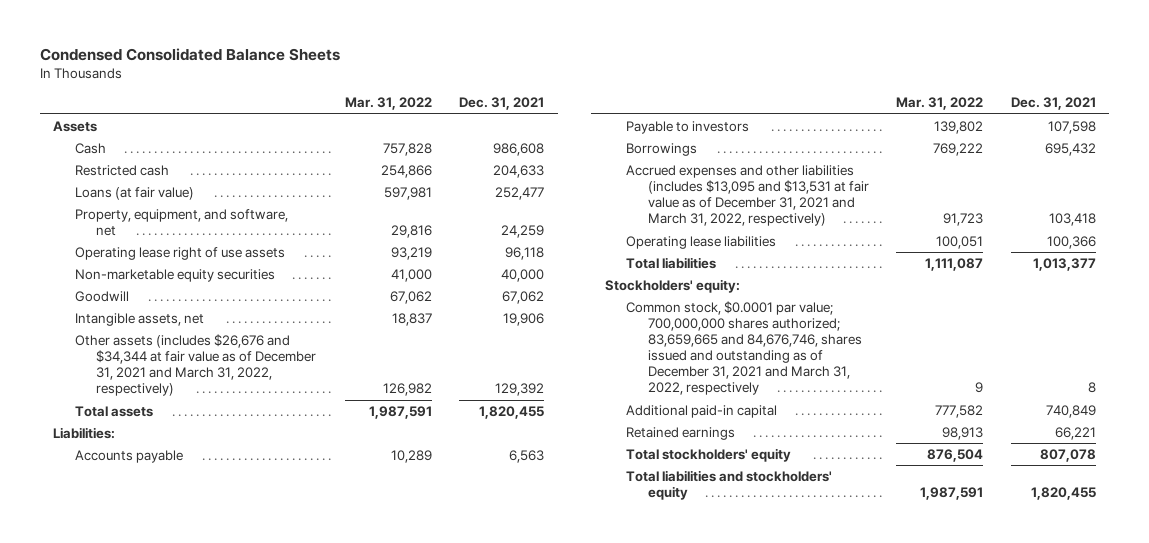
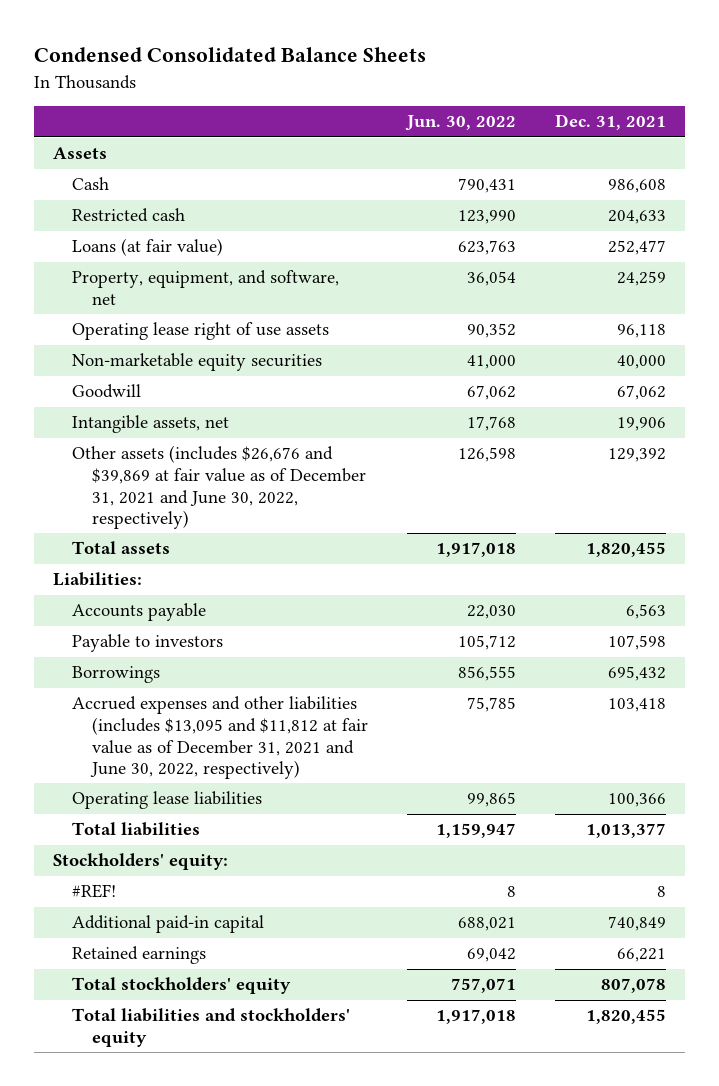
[344,97,432,111] Mar. 31, 2022 -> none
none -> [404,115,516,132] Jun. 30, 2022
[74,333,317,397] Other assets (includes $26,676 and $34,344 at fair value as of December 31, 2021 and March 31, 2022, respectively) -> [72,445,366,530] Other assets (includes $26,676 and $39,869 at fair value as of December 31, 2021 and June 30, 2022, respectively)
[626,164,869,227] Accrued expenses and other liabilities (includes $13,095 and $13,531 at fair value as of December 31, 2021 and March 31, 2022, respectively) -> [72,696,368,780] Accrued expenses and other liabilities (includes $13,095 and $11,812 at fair value as of December 31, 2021 and June 30, 2022, respectively)
[626,300,862,396] Common stock, $0.0001 par value; 700,000,000 shares authorized; 83,659,665 and 84,676,746, shares issued and outstanding as of December 31, 2021 and March 31, 2022, respectively -> [72,884,117,899] #REF!

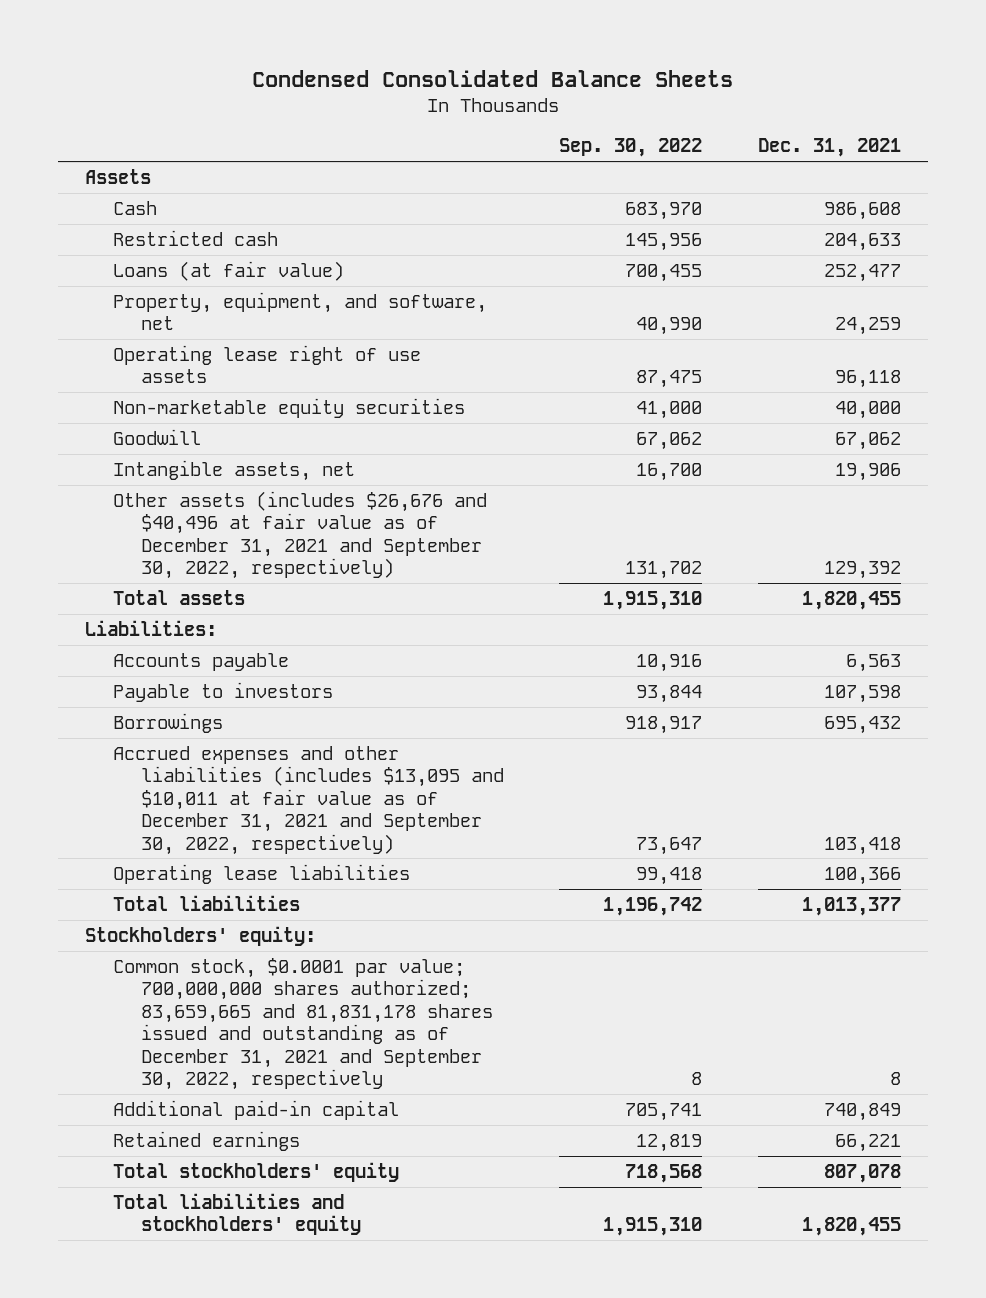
[404,115,516,132] Jun. 30, 2022 -> none
none -> [559,138,703,158] Sep. 30, 2022
[72,445,366,530] Other assets (includes $26,676 and $39,869 at fair value as of December 31, 2021 and June 30, 2022, respectively) -> [113,490,488,580] Other assets (includes $26,676 and $40,496 at fair value as of December 31, 2021 and September 30, 2022, respectively)
[72,696,368,780] Accrued expenses and other liabilities (includes $13,095 and $11,812 at fair value as of December 31, 2021 and June 30, 2022, respectively) -> [113,745,504,855] Accrued expenses and other liabilities (includes $13,095 and $10,011 at fair value as of December 31, 2021 and September 30, 2022, respectively)
[72,884,117,899] #REF! -> [113,957,493,1091] Common stock, $0.0001 par value; 700,000,000 shares authorized; 83,659,665 and 81,831,178 shares issued and outstanding as of December 31, 2021 and September 30, 2022, respectively

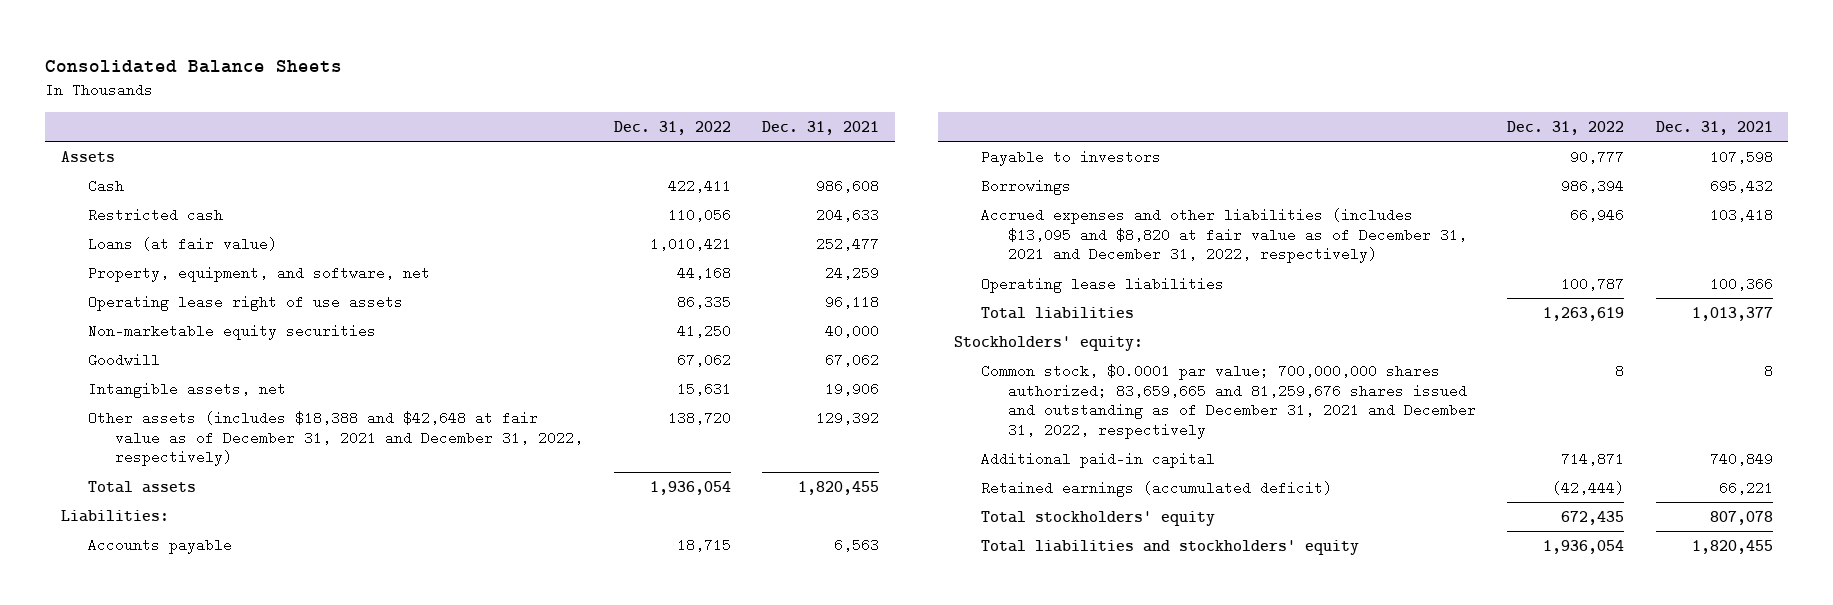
[252,69,734,87] Condensed Consolidated Balance Sheets -> [44,59,342,73] Consolidated Balance Sheets
[559,138,703,158] Sep. 30, 2022 -> none
none -> [614,120,732,135] Dec. 31, 2022
[113,490,488,580] Other assets (includes $26,676 and $40,496 at fair value as of December 31, 2021 and September 30, 2022, respectively) -> [87,410,583,467] Other assets (includes $18,388 and $42,648 at fair value as of December 31, 2021 and December 31, 2022, respectively)
[113,745,504,855] Accrued expenses and other liabilities (includes $13,095 and $10,011 at fair value as of December 31, 2021 and September 30, 2022, respectively) -> [980,207,1468,264] Accrued expenses and other liabilities (includes $13,095 and $8,820 at fair value as of December 31, 2021 and December 31, 2022, respectively)
[113,957,493,1091] Common stock, $0.0001 par value; 700,000,000 shares authorized; 83,659,665 and 81,831,178 shares issued and outstanding as of December 31, 2021 and September 30, 2022, respectively -> [980,363,1477,440] Common stock, $0.0001 par value; 700,000,000 shares authorized; 83,659,665 and 81,259,676 shares issued and outstanding as of December 31, 2021 and December 31, 2022, respectively
[113,1130,301,1151] Retained earnings -> [980,480,1332,497] Retained earnings (accumulated deficit)

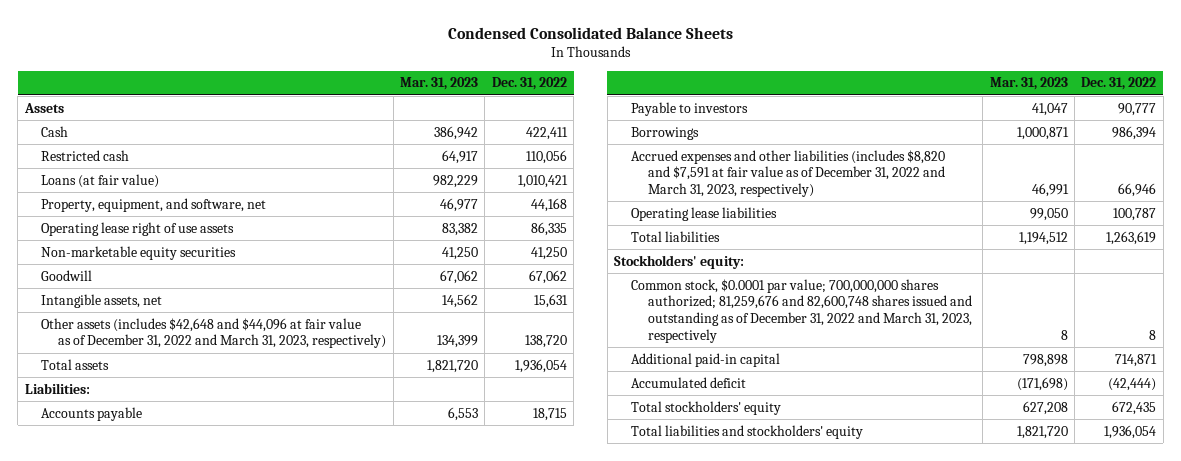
[44,59,342,73] Consolidated Balance Sheets -> [447,26,733,39] Condensed Consolidated Balance Sheets
[762,120,880,135] Dec. 31, 2021 -> none
none -> [399,77,478,91] Mar. 31, 2023
[87,410,583,467] Other assets (includes $18,388 and $42,648 at fair value as of December 31, 2021 and December 31, 2022, respectively) -> [41,317,387,349] Other assets (includes $42,648 and $44,096 at fair value as of December 31, 2022 and March 31, 2023, respectively)
[980,207,1468,264] Accrued expenses and other liabilities (includes $13,095 and $8,820 at fair value as of December 31, 2021 and December 31, 2022, respectively) -> [631,149,946,197] Accrued expenses and other liabilities (includes $8,820 and $7,591 at fair value as of December 31, 2022 and March 31, 2023, respectively)
[980,363,1477,440] Common stock, $0.0001 par value; 700,000,000 shares authorized; 83,659,665 and 81,259,676 shares issued and outstanding as of December 31, 2021 and December 31, 2022, respectively -> [631,278,972,343] Common stock, $0.0001 par value; 700,000,000 shares authorized; 81,259,676 and 82,600,748 shares issued and outstanding as of December 31, 2022 and March 31, 2023, respectively
[980,480,1332,497] Retained earnings (accumulated deficit) -> [631,376,747,388] Accumulated deficit

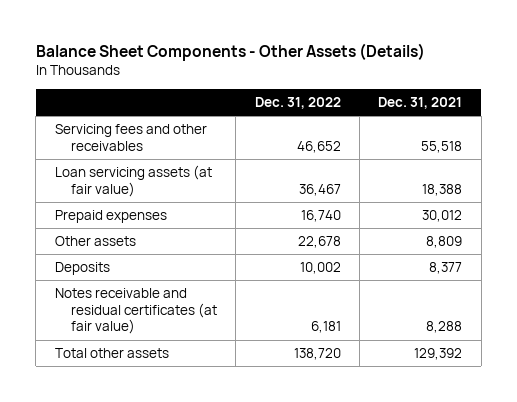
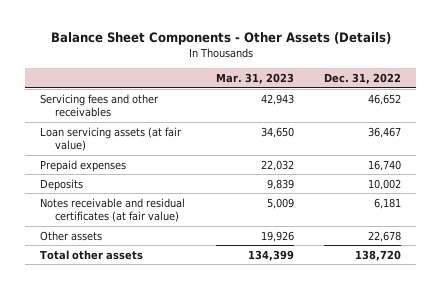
[378,97,463,110] Dec. 31, 2021 -> none
none -> [215,72,294,84] Mar. 31, 2023
[54,236,136,247] Other assets -> [40,230,103,241] Other assets

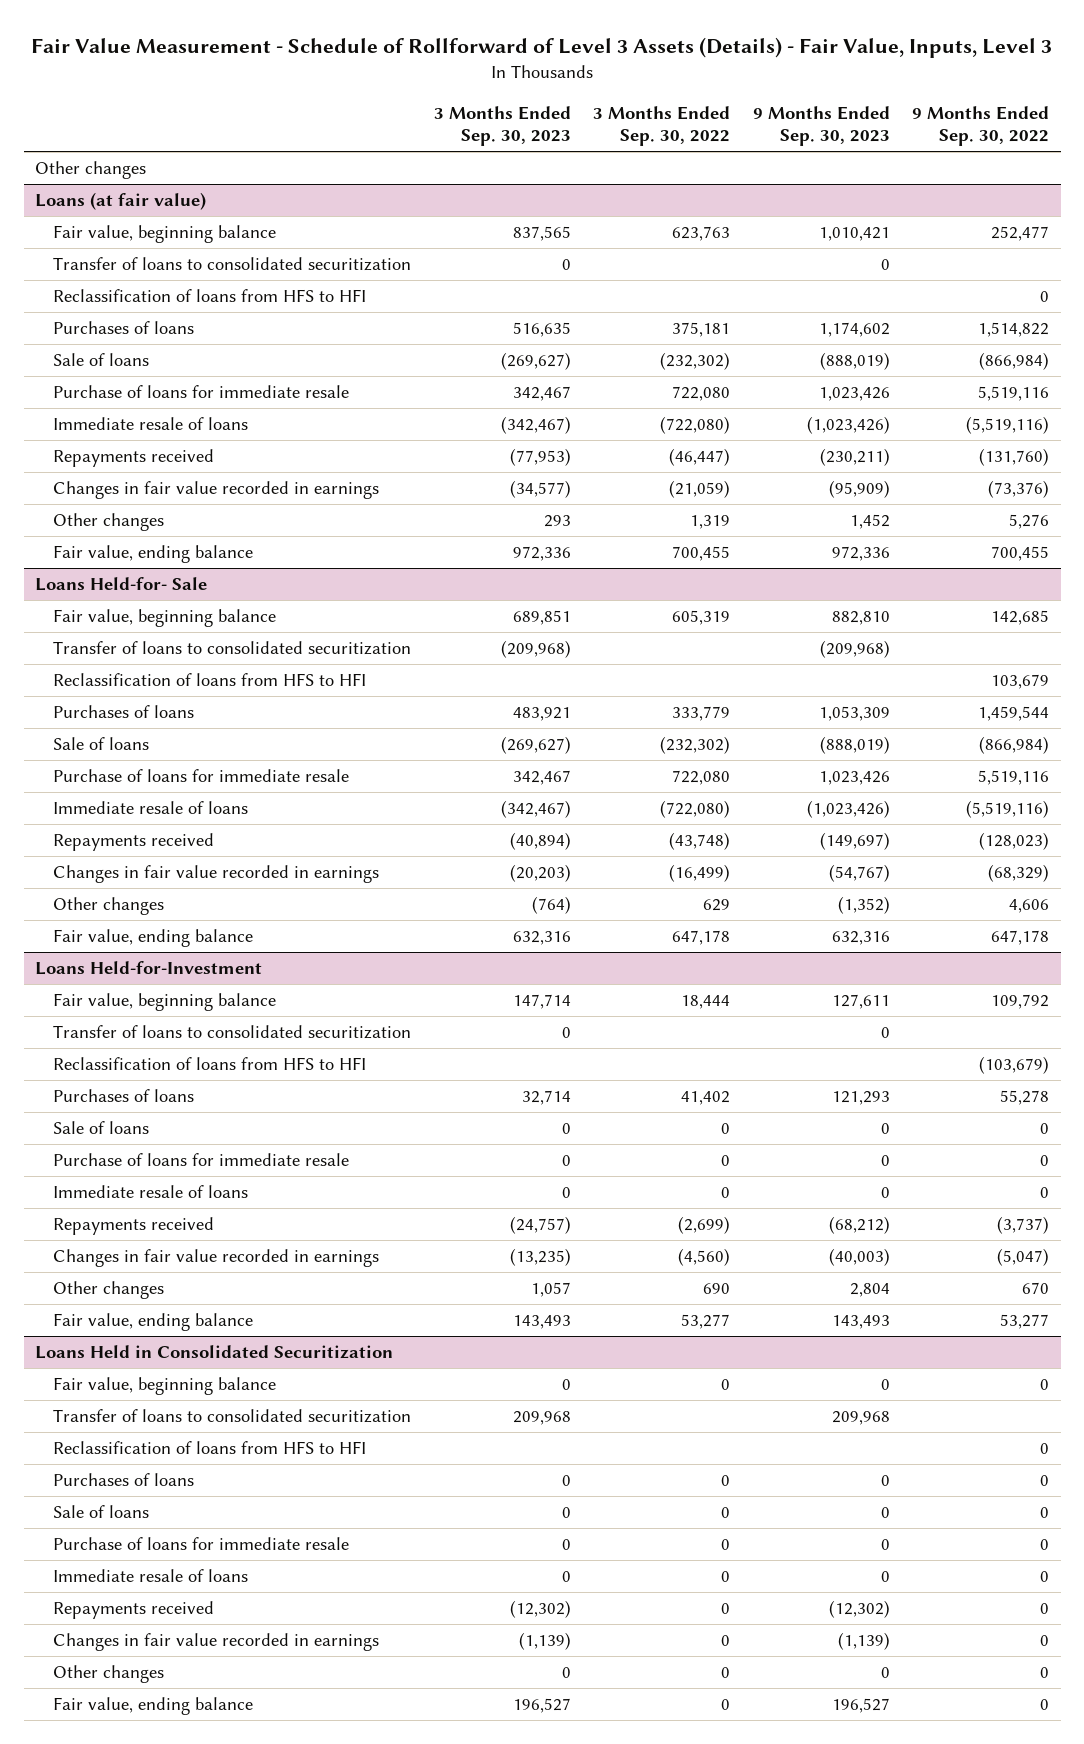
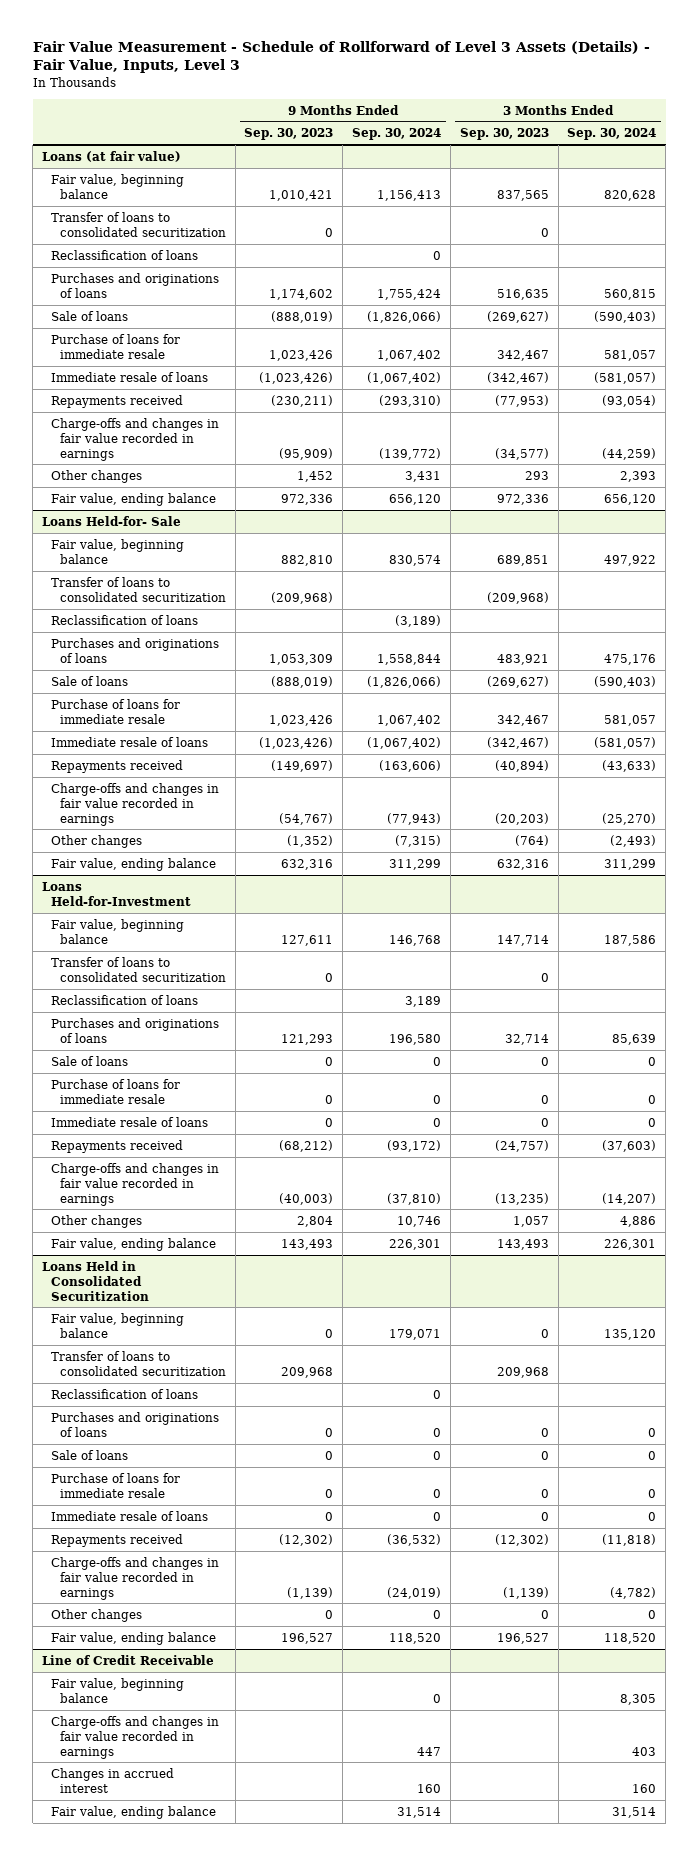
[593,106,731,147] 3 Months Ended Sep. 30, 2022 -> none
[912,106,1050,147] 9 Months Ended Sep. 30, 2022 -> none
none -> [352,128,442,141] Sep. 30, 2024
none -> [567,128,657,141] Sep. 30, 2024
[35,161,147,180] Other changes -> none
[52,289,366,303] Reclassification of loans from HFS to HFI -> none
none -> [50,249,198,260] Reclassification of loans
[52,321,194,335] Purchases of loans -> [50,272,219,298] Purchases and originations of loans
[52,481,379,500] Changes in fair value recorded in earnings -> [50,417,219,461] Charge-offs and changes in fair value recorded in earnings
[52,673,366,687] Reclassification of loans from HFS to HFI -> none
none -> [50,614,198,625] Reclassification of loans
[52,705,194,719] Purchases of loans -> [50,637,219,663] Purchases and originations of loans
[52,865,379,884] Changes in fair value recorded in earnings -> [50,782,219,826] Charge-offs and changes in fair value recorded in earnings
[52,1057,366,1071] Reclassification of loans from HFS to HFI -> none
none -> [50,994,198,1005] Reclassification of loans
[52,1089,194,1103] Purchases of loans -> [50,1017,219,1043] Purchases and originations of loans
[52,1249,379,1268] Changes in fair value recorded in earnings -> [50,1162,219,1206] Charge-offs and changes in fair value recorded in earnings
[52,1441,366,1455] Reclassification of loans from HFS to HFI -> none
none -> [50,1388,198,1399] Reclassification of loans
[52,1473,194,1487] Purchases of loans -> [50,1411,219,1437] Purchases and originations of loans
[52,1633,379,1652] Changes in fair value recorded in earnings -> [50,1556,219,1600] Charge-offs and changes in fair value recorded in earnings
none -> [42,1654,215,1665] Line of Credit Receivable
none -> [50,1677,184,1703] Fair value, beginning balance
none -> [50,1715,219,1759] Charge-offs and changes in fair value recorded in earnings
none -> [50,1767,174,1793] Changes in accrued interest
none -> [50,1805,216,1819] Fair value, ending balance

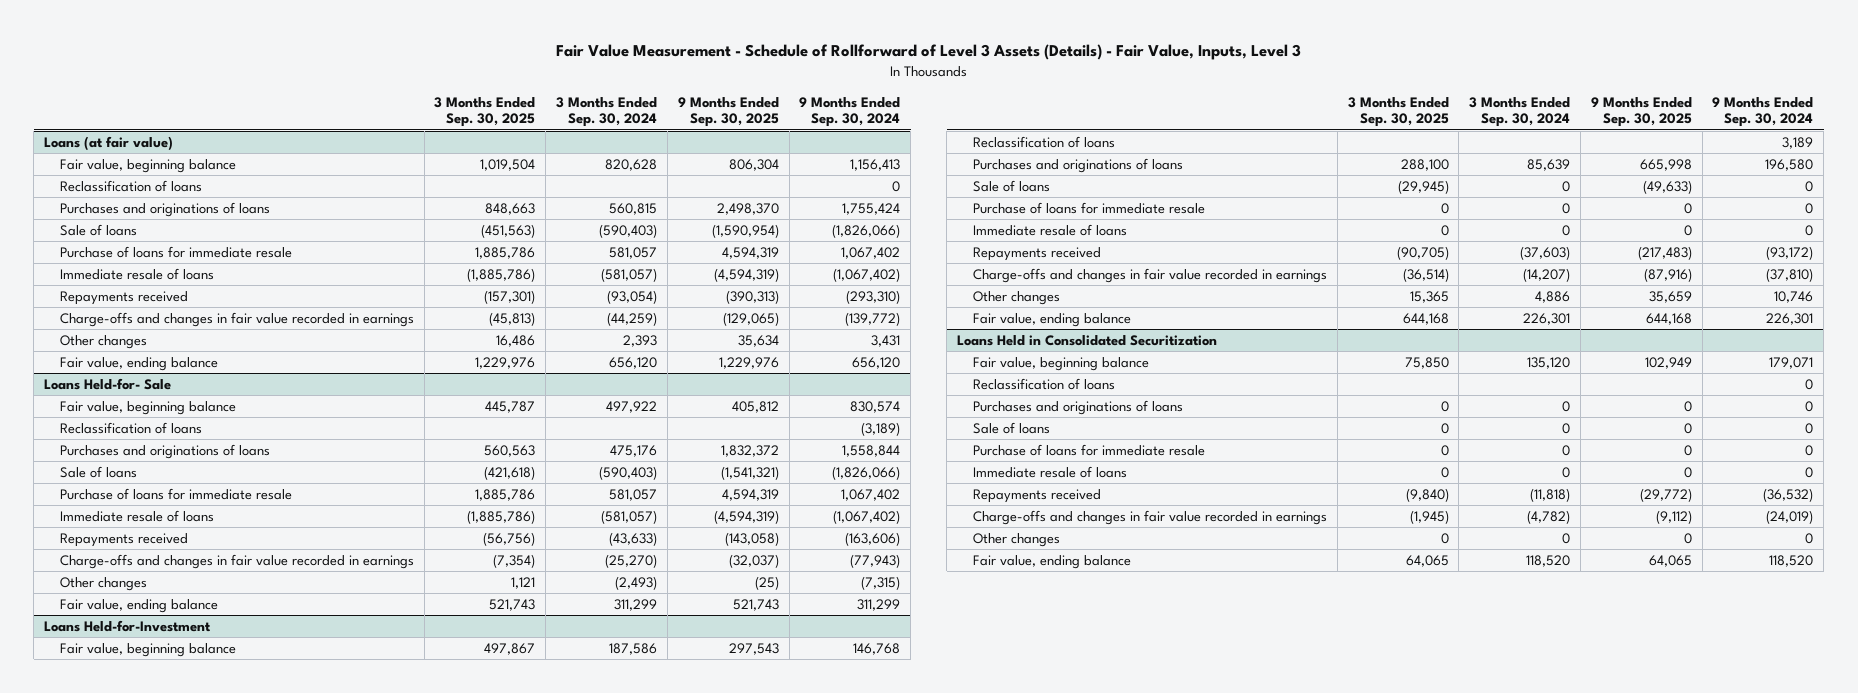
[244,128,334,141] Sep. 30, 2023 -> none
[459,128,549,141] Sep. 30, 2023 -> none
none -> [434,96,536,128] 3 Months Ended Sep. 30, 2025
none -> [677,96,779,128] 9 Months Ended Sep. 30, 2025
[50,211,226,237] Transfer of loans to consolidated securitization -> none
[50,576,226,602] Transfer of loans to consolidated securitization -> none
[50,956,226,982] Transfer of loans to consolidated securitization -> none
[50,1350,226,1376] Transfer of loans to consolidated securitization -> none
[42,1654,215,1665] Line of Credit Receivable -> none
[50,1677,184,1703] Fair value, beginning balance -> none
[50,1715,219,1759] Charge-offs and changes in fair value recorded in earnings -> none
[50,1767,174,1793] Changes in accrued interest -> none
[50,1805,216,1819] Fair value, ending balance -> none

